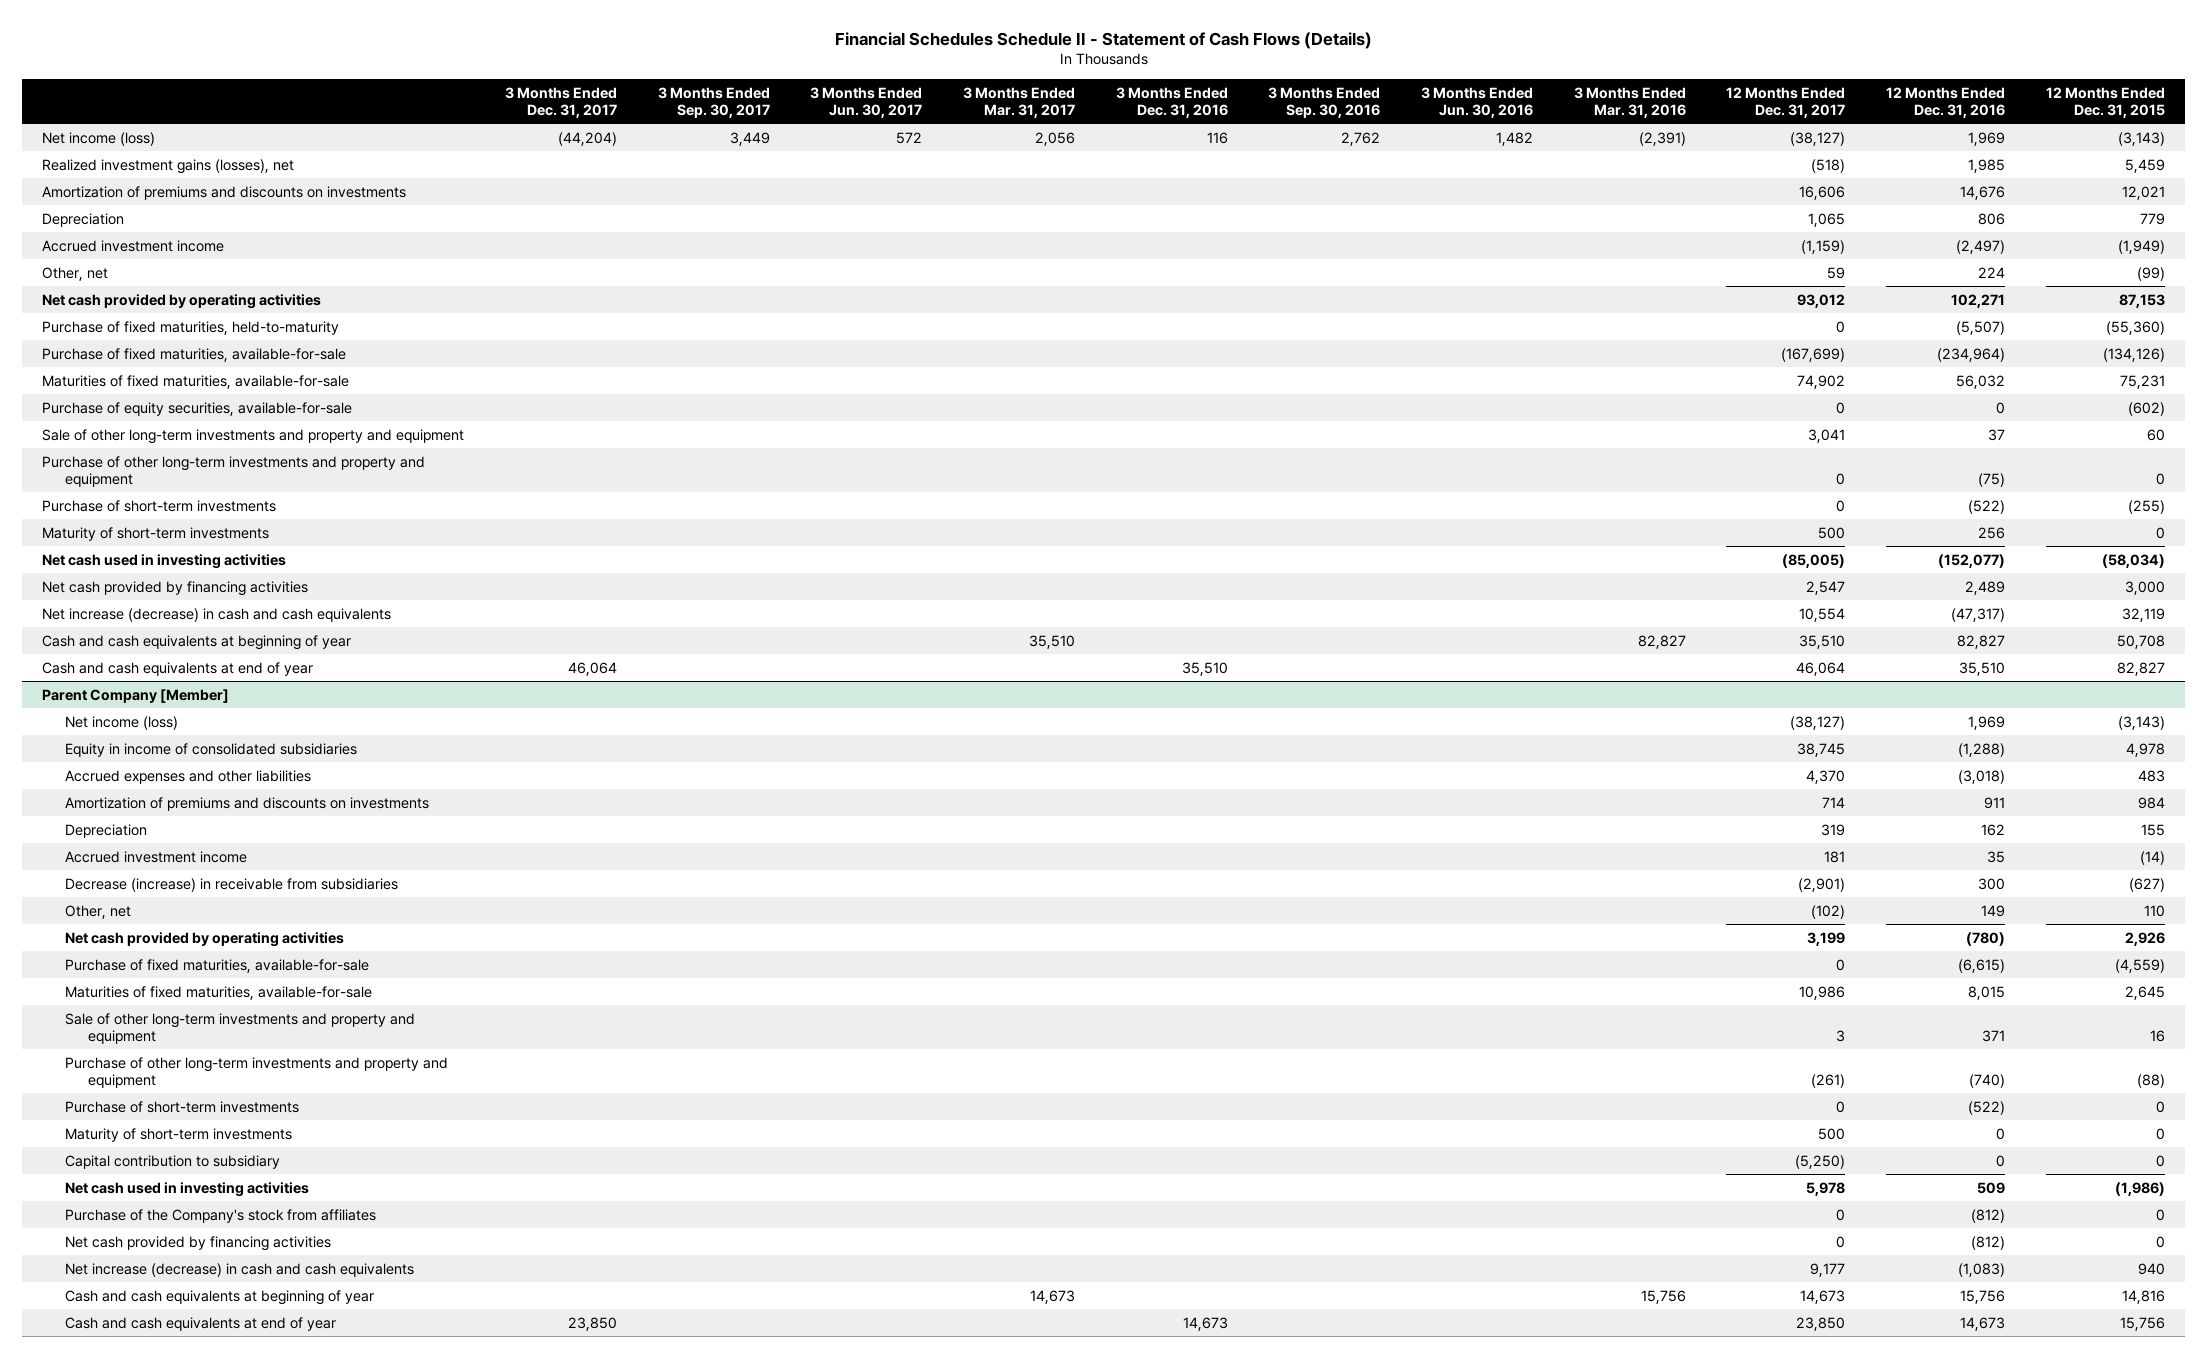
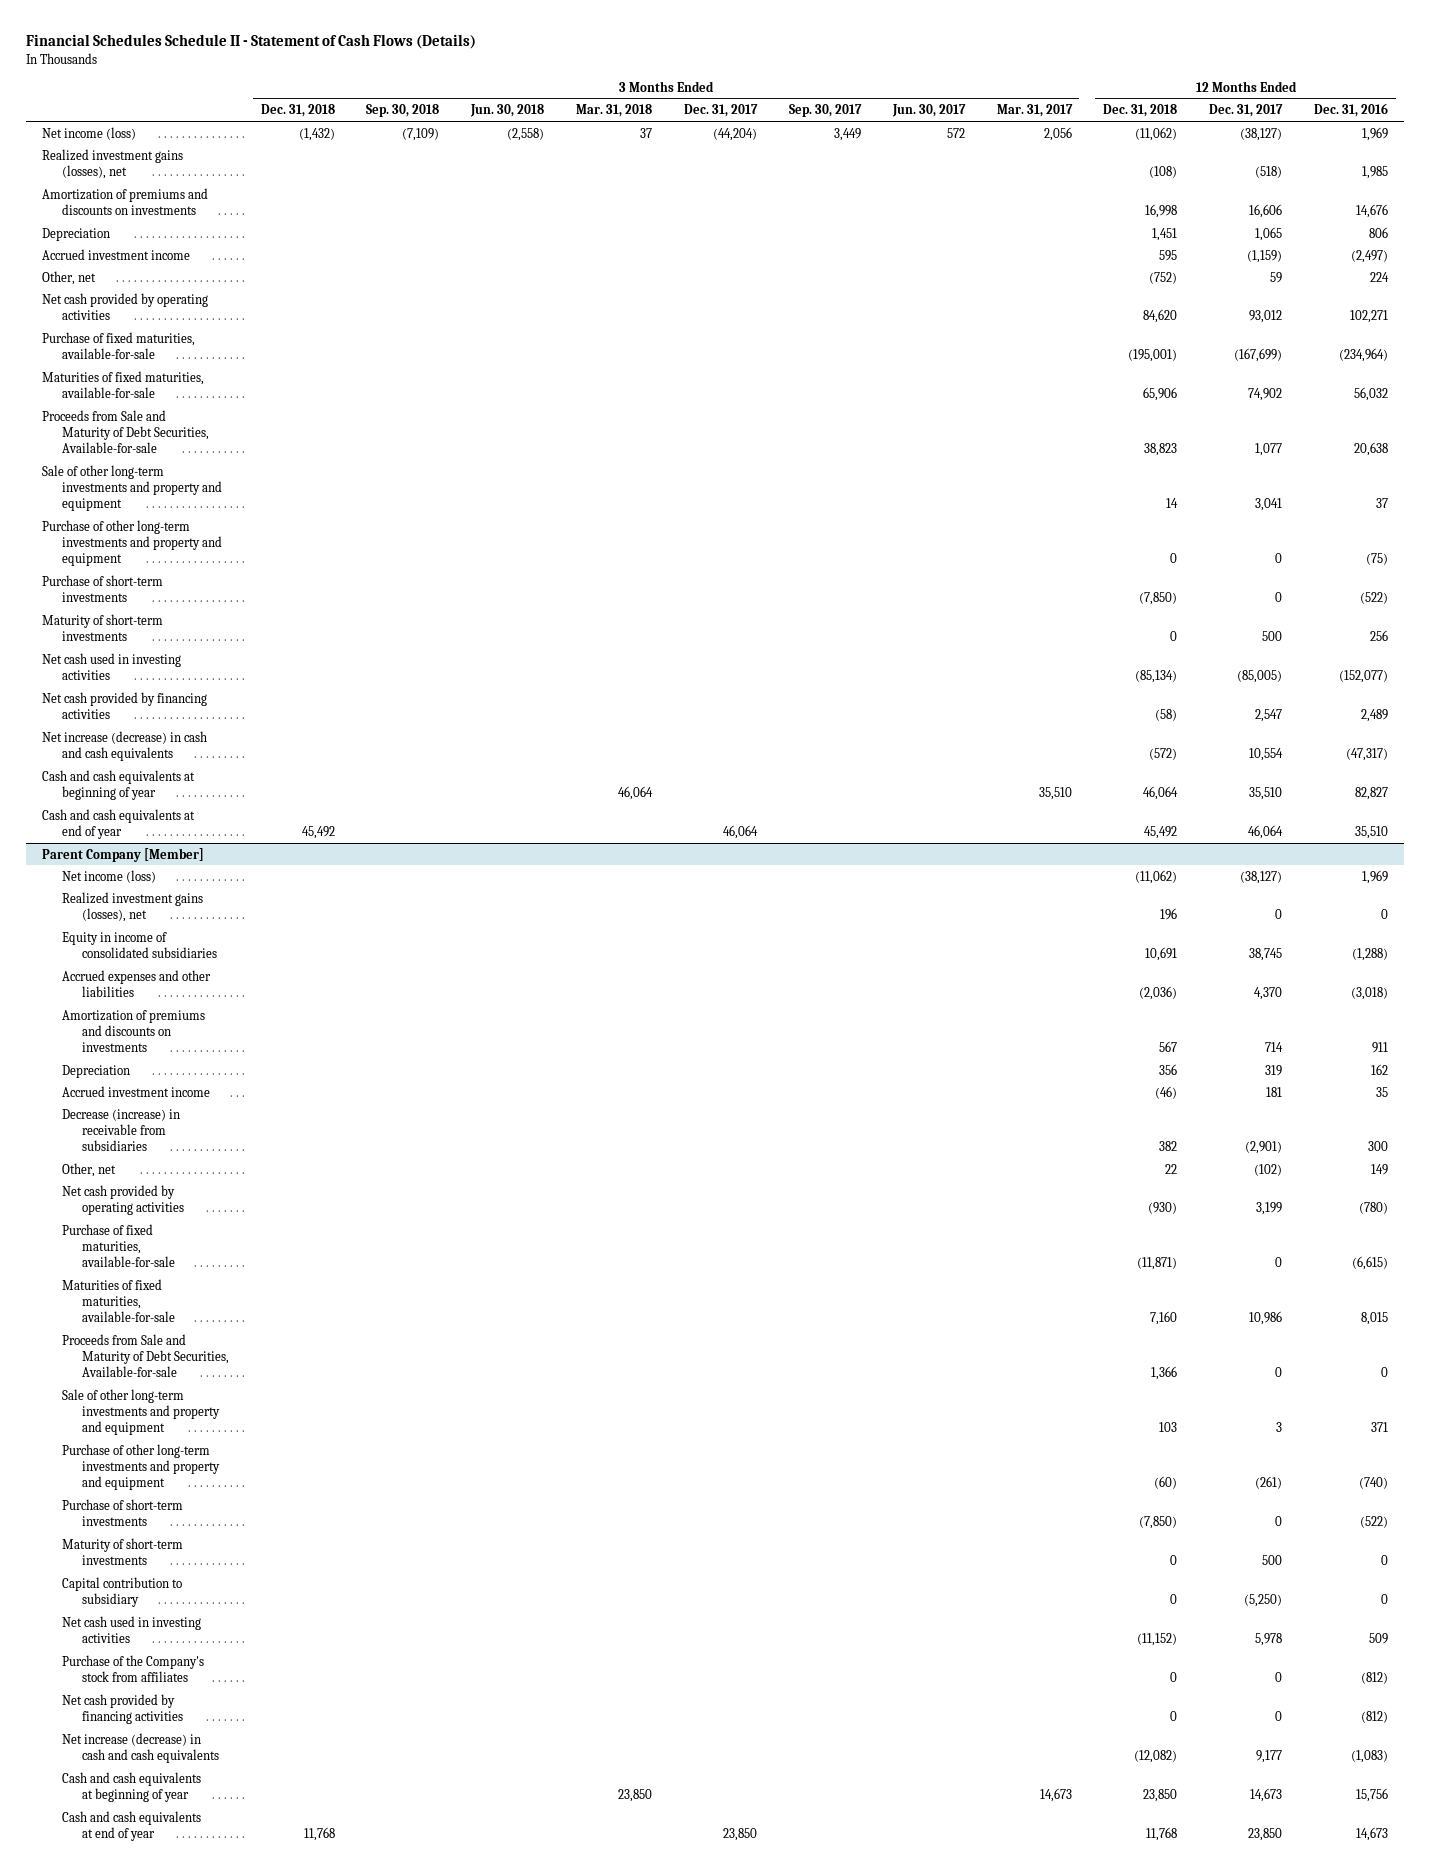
[1115,86,1228,118] 3 Months Ended Dec. 31, 2016 -> none
[1268,86,1381,118] 3 Months Ended Sep. 30, 2016 -> none
[1421,86,1534,118] 3 Months Ended Jun. 30, 2016 -> none
[1573,86,1686,118] 3 Months Ended Mar. 31, 2016 -> none
[2045,86,2165,118] 12 Months Ended Dec. 31, 2015 -> none
none -> [260,104,335,118] Dec. 31, 2018
none -> [366,104,440,118] Sep. 30, 2018
none -> [470,104,545,118] Jun. 30, 2018
none -> [576,104,653,118] Mar. 31, 2018
none -> [1103,104,1178,118] Dec. 31, 2018
[42,320,340,335] Purchase of fixed maturities, held-to-maturity -> none
[42,401,353,416] Purchase of equity securities, available-for-sale -> none
none -> [41,409,209,454] Proceeds from Sale and Maturity of Debt Securities, Available-for-sale
none -> [61,891,203,922] Realized investment gains (losses), net
none -> [61,1333,229,1378] Proceeds from Sale and Maturity of Debt Securities, Available-for-sale

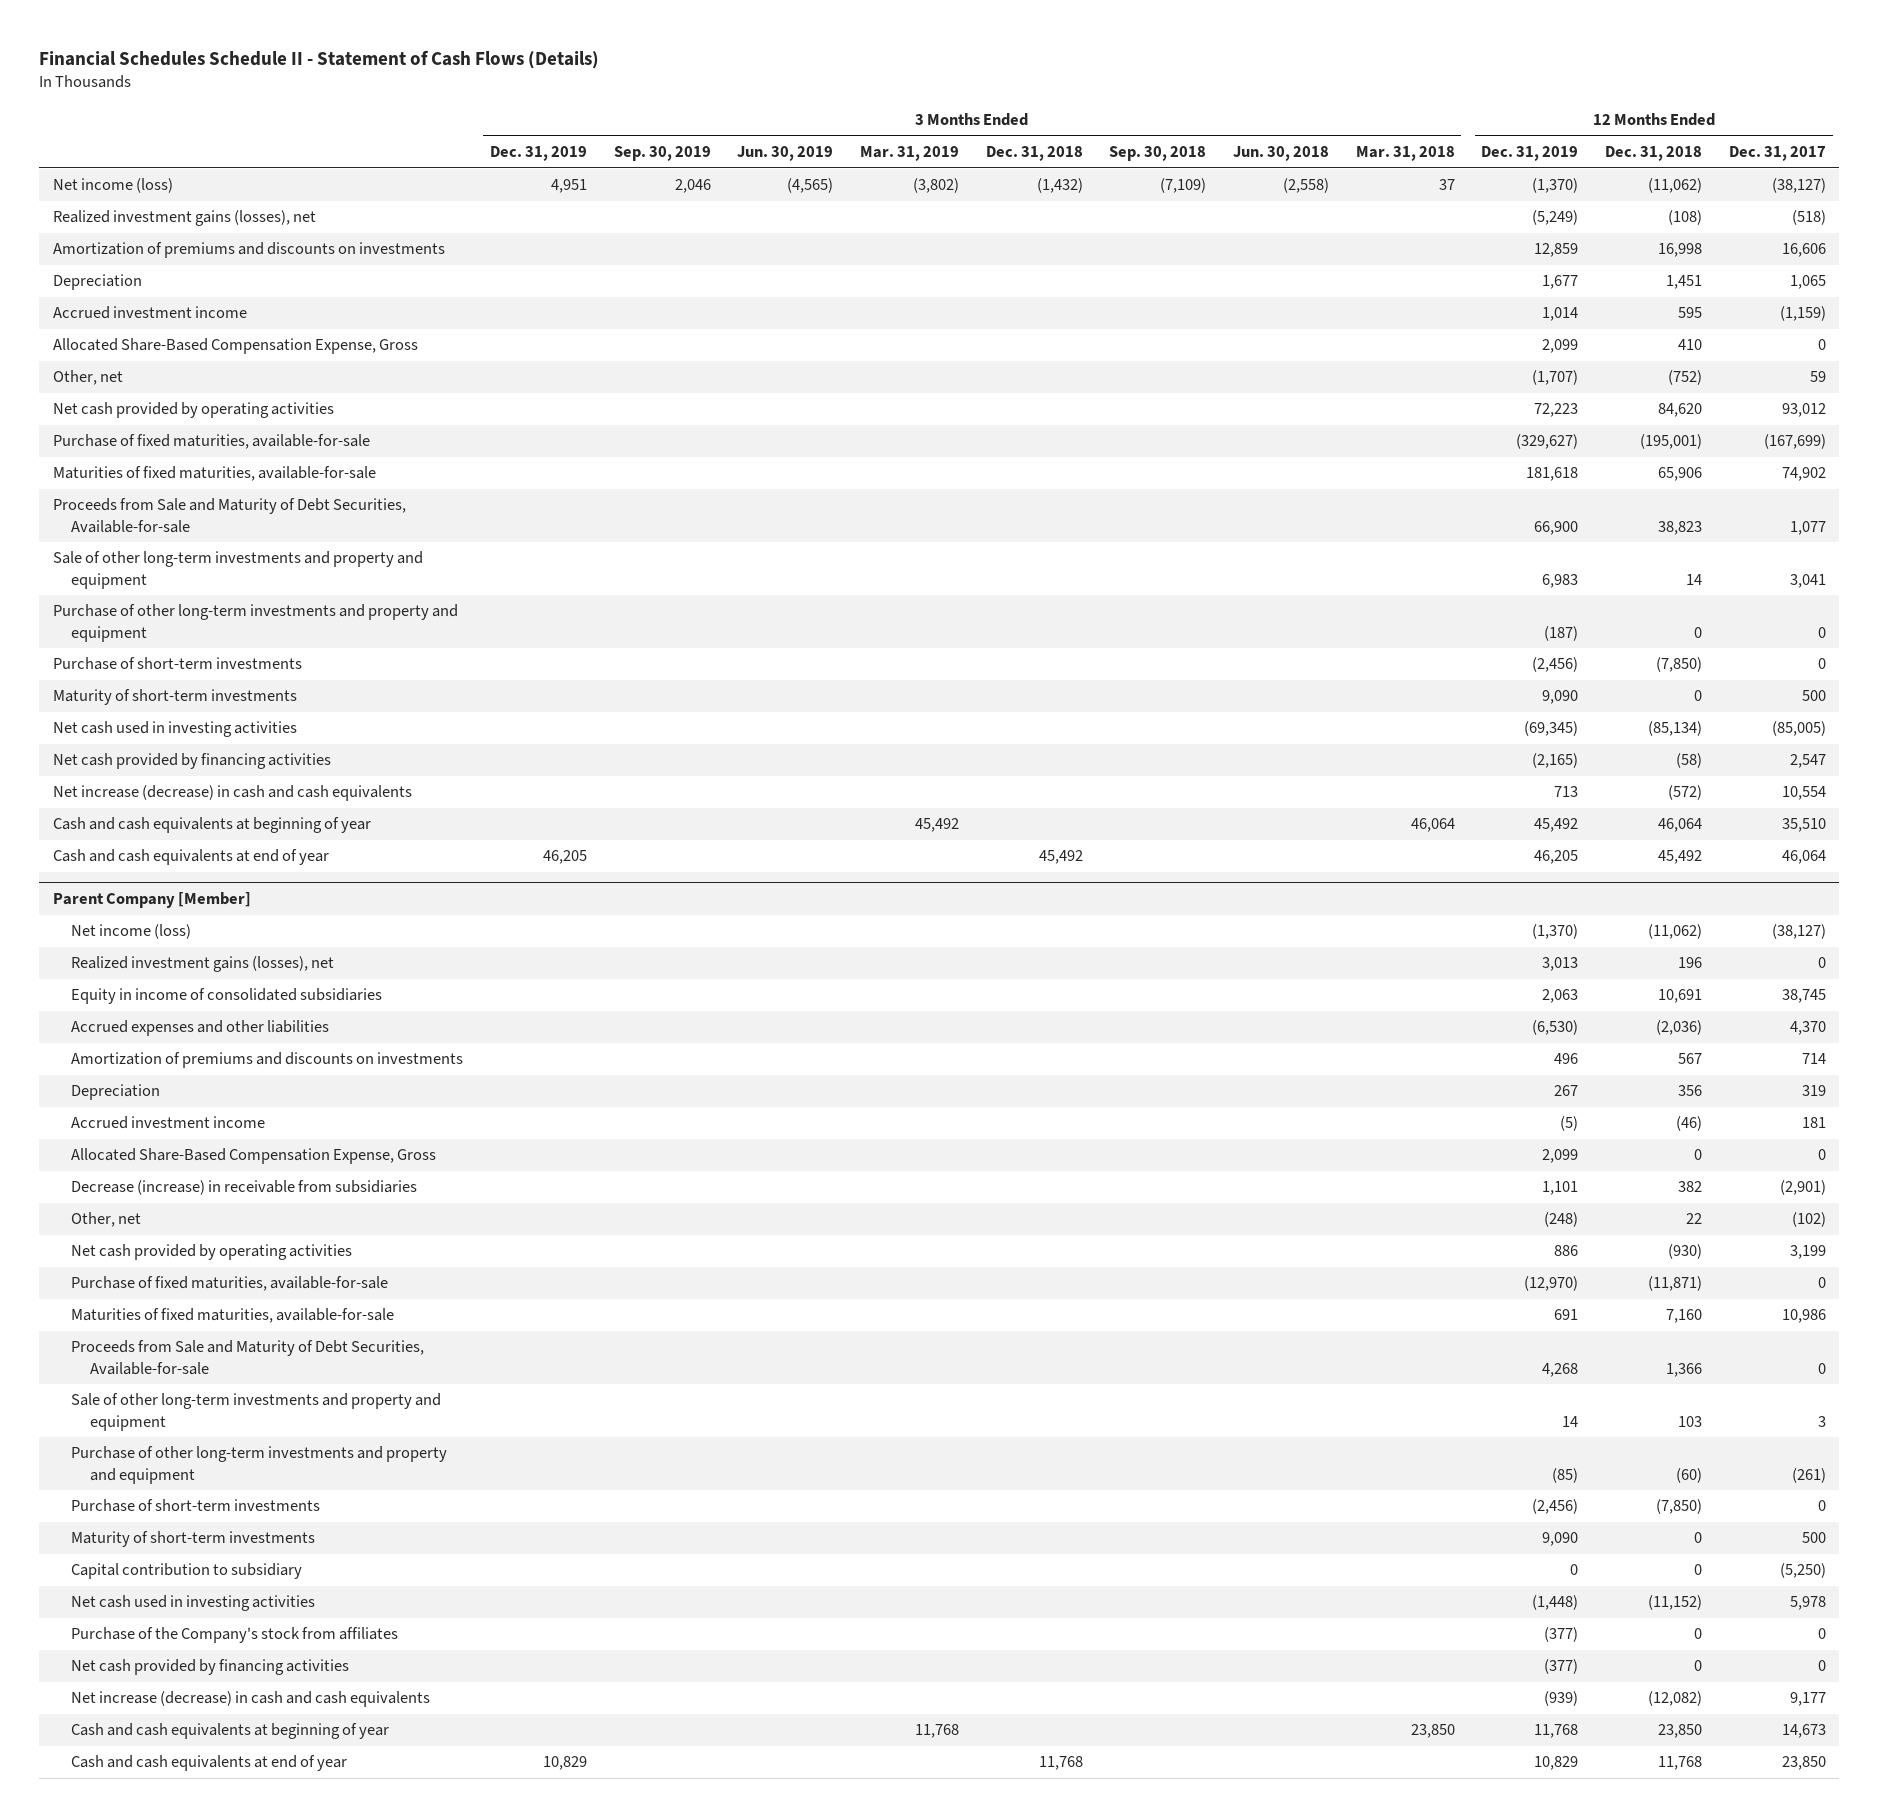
[683,104,758,118] Dec. 31, 2017 -> none
[788,104,862,118] Sep. 30, 2017 -> none
[891,104,966,118] Jun. 30, 2017 -> none
[996,104,1073,118] Mar. 31, 2017 -> none
[1314,103,1389,118] Dec. 31, 2016 -> none
none -> [489,146,587,162] Dec. 31, 2019
none -> [613,146,711,162] Sep. 30, 2019
none -> [737,146,834,162] Jun. 30, 2019
none -> [860,146,960,162] Mar. 31, 2019
none -> [1481,146,1579,162] Dec. 31, 2019
none -> [52,338,418,355] Allocated Share-Based Compensation Expense, Gross
none -> [71,1148,437,1165] Allocated Share-Based Compensation Expense, Gross

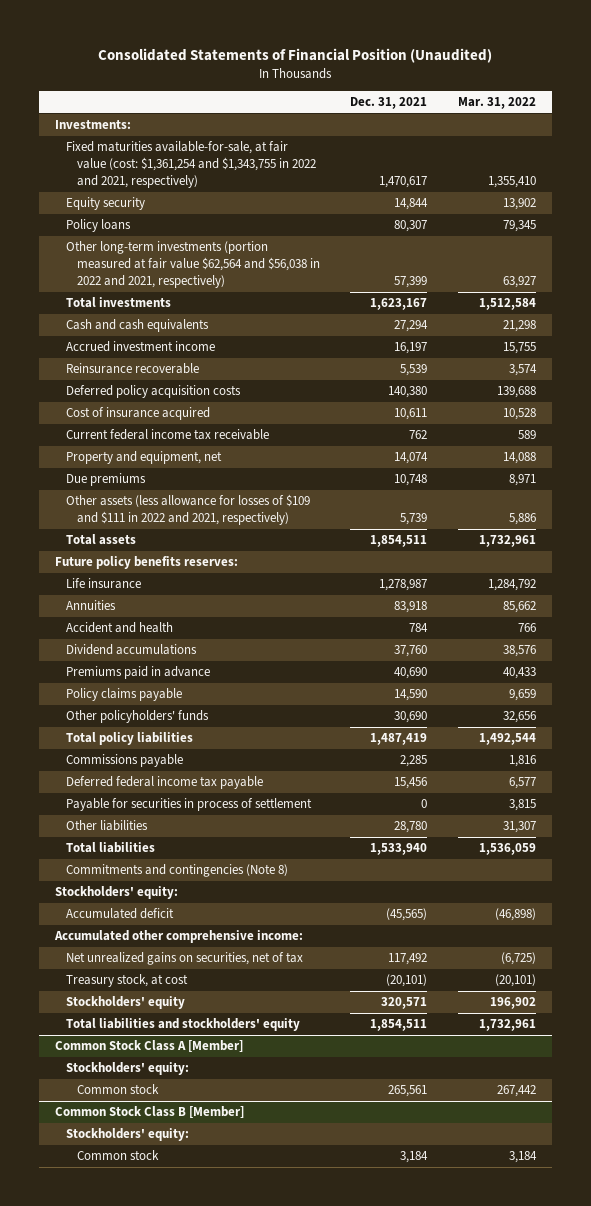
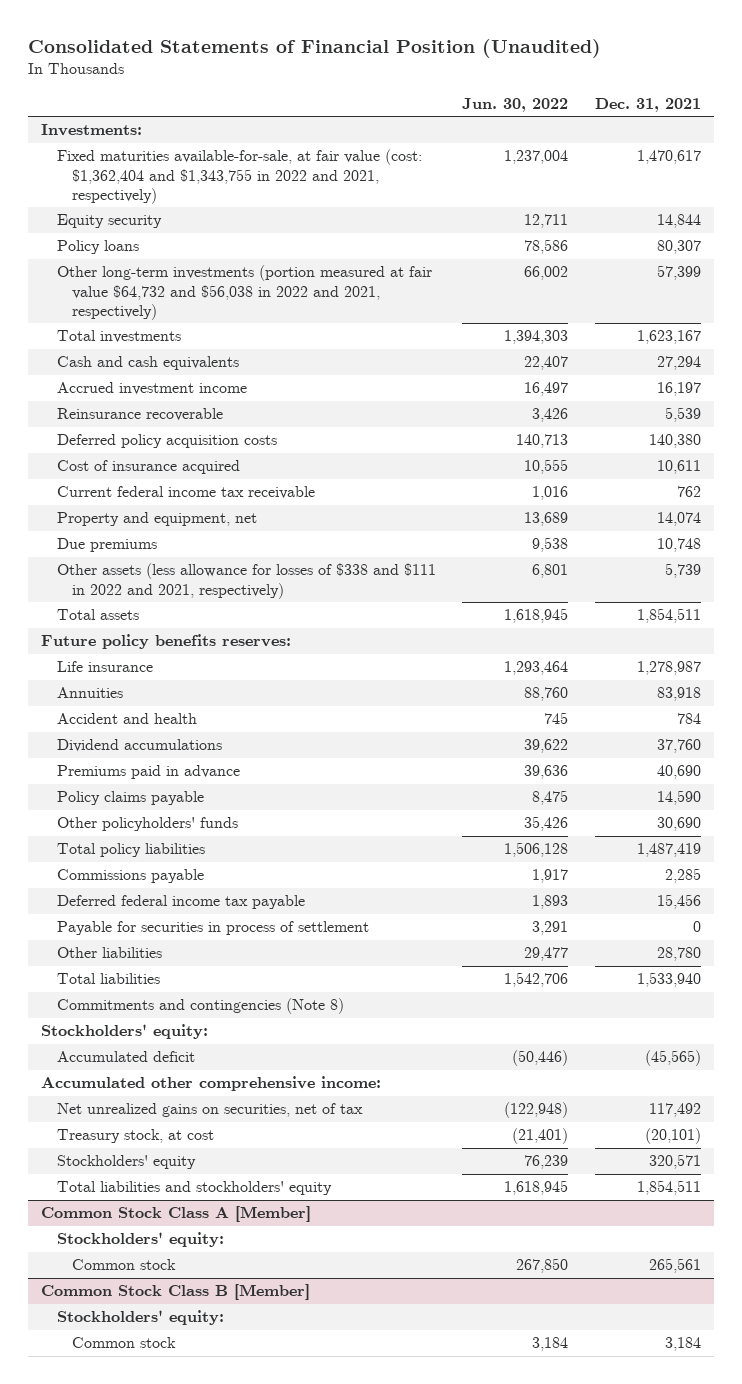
[458,97,537,110] Mar. 31, 2022 -> none
none -> [462,97,569,112] Jun. 30, 2022
[65,141,316,189] Fixed maturities available-for-sale, at fair value (cost: $1,361,254 and $1,343,755 in 2022 and 2021, respectively) -> [56,149,422,204] Fixed maturities available-for-sale, at fair value (cost: $1,362,404 and $1,343,755 in 2022 and 2021, respectively)
[65,241,320,289] Other long-term investments (portion measured at fair value $62,564 and $56,038 in 2022 and 2021, respectively) -> [56,265,432,320] Other long-term investments (portion measured at fair value $64,732 and $56,038 in 2022 and 2021, respectively)
[65,494,310,526] Other assets (less allowance for losses of $109 and $111 in 2022 and 2021, respectively) -> [56,563,436,599] Other assets (less allowance for losses of $338 and $111 in 2022 and 2021, respectively)

